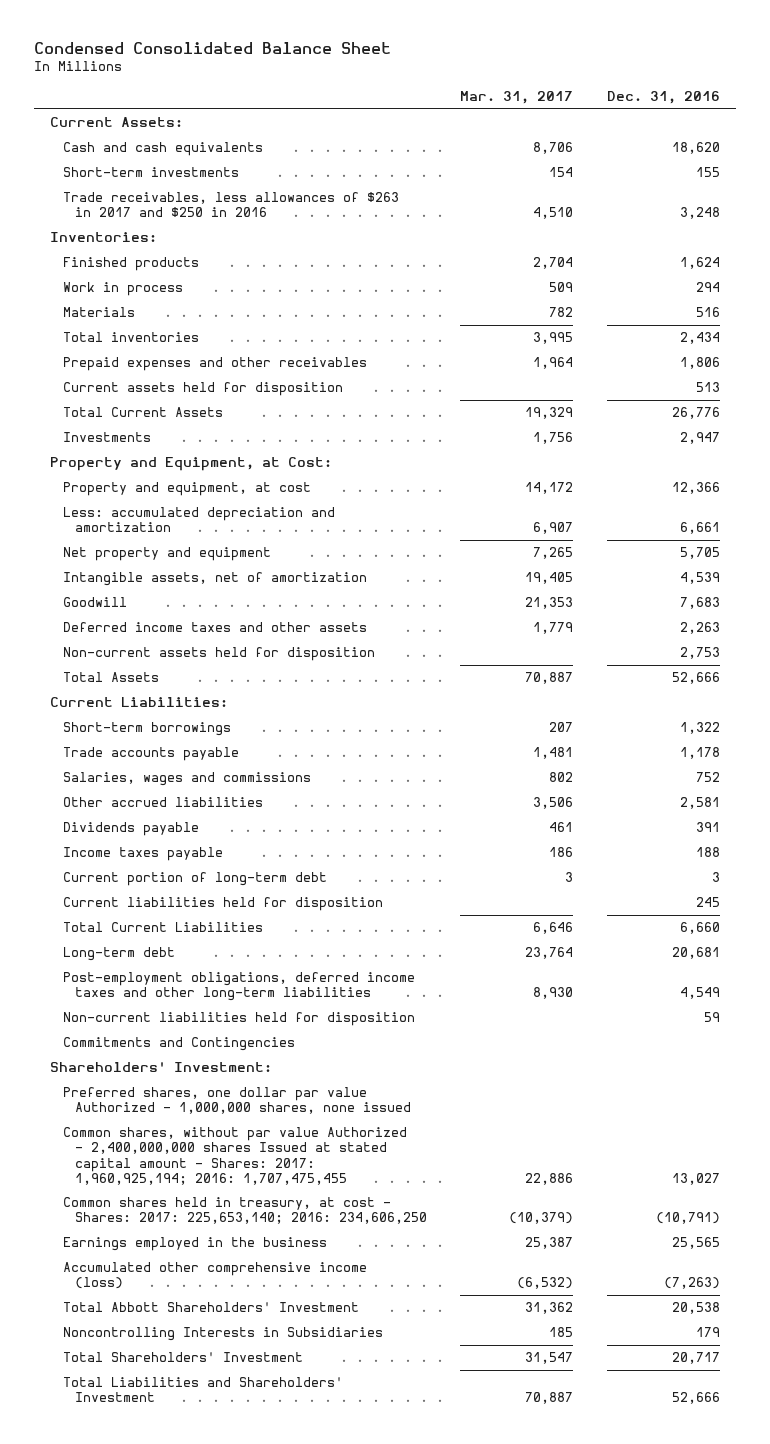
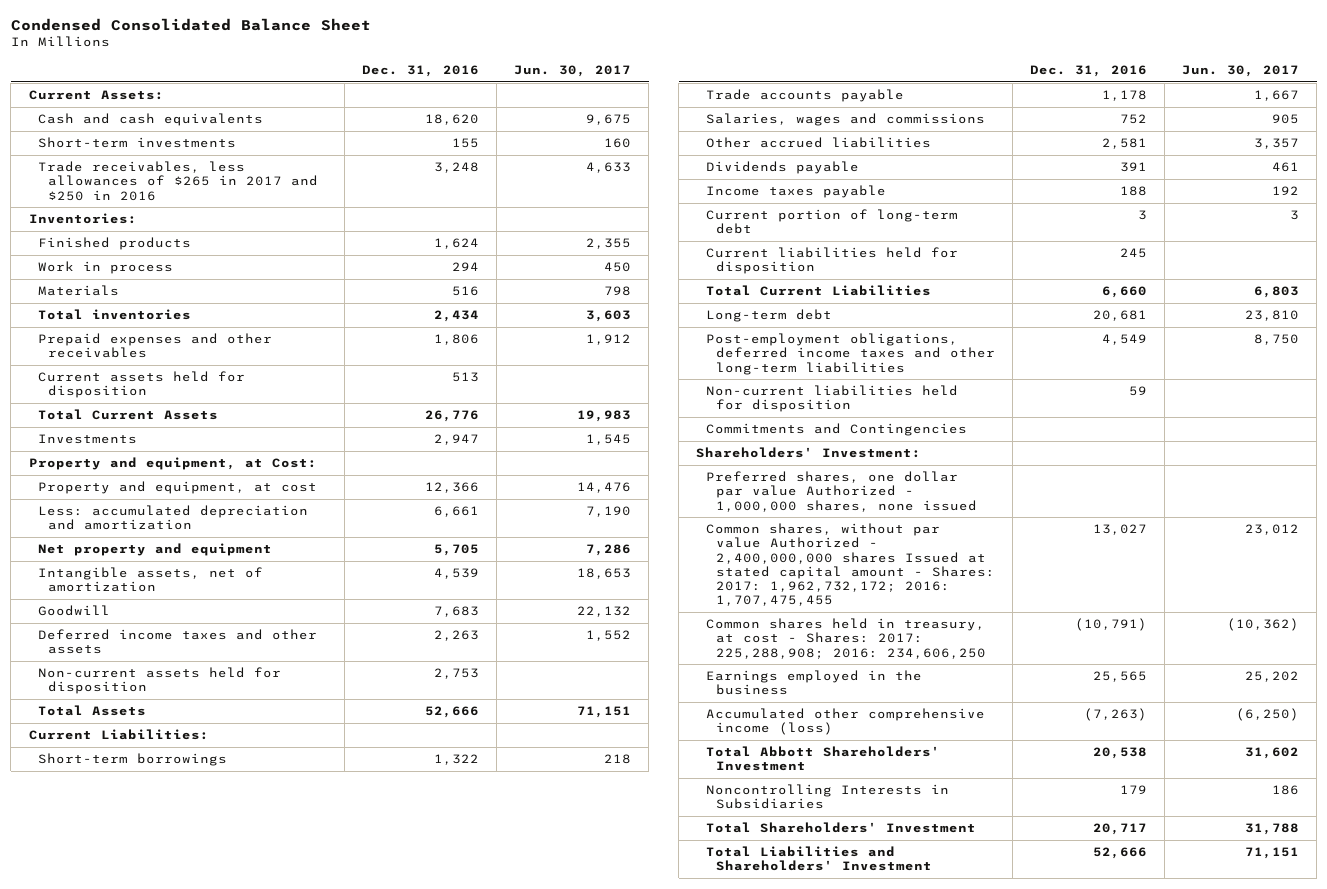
[460,91,574,105] Mar. 31, 2017 -> none
none -> [514,65,632,78] Jun. 30, 2017
[62,192,399,218] Trade receivables, less allowances of $263 in 2017 and $250 in 2016 -> [38,161,318,201] Trade receivables, less allowances of $265 in 2017 and $250 in 2016
[50,457,333,472] Property and Equipment, at Cost: -> [28,457,317,471] Property and equipment, at Cost:
[62,1127,407,1185] Common shares, without par value Authorized - 2,400,000,000 shares Issued at stated capital amount - Shares: 2017: 1,960,925,194; 2016: 1,707,475,455 -> [706,523,995,607] Common shares, without par value Authorized - 2,400,000,000 shares Issued at stated capital amount - Shares: 2017: 1,962,732,172; 2016: 1,707,475,455
[62,1197,428,1225] Common shares held in treasury, at cost - Shares: 2017: 225,653,140; 2016: 234,606,250 -> [706,618,986,659] Common shares held in treasury, at cost - Shares: 2017: 225,288,908; 2016: 234,606,250

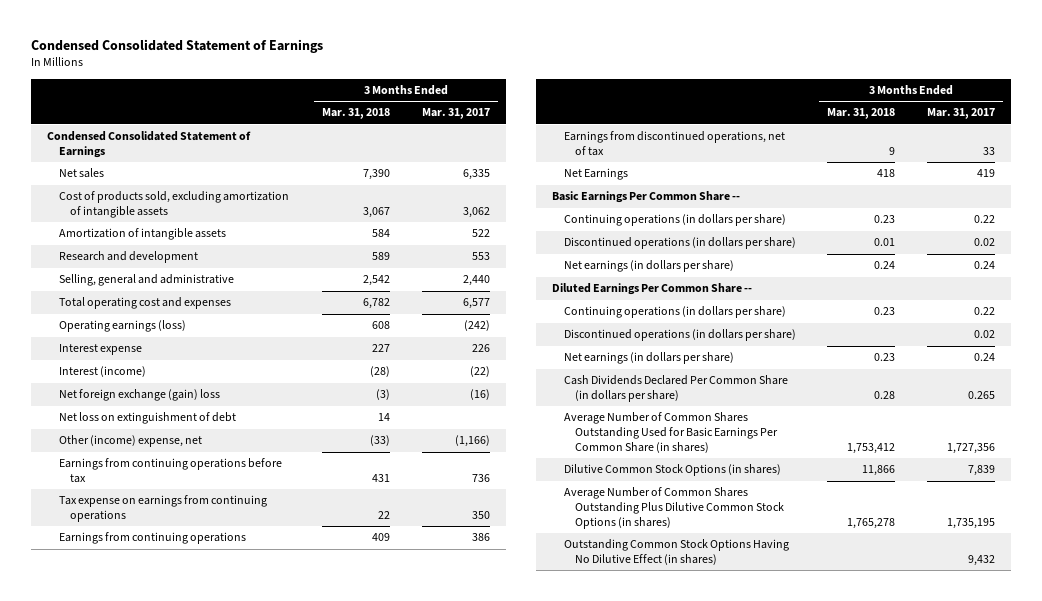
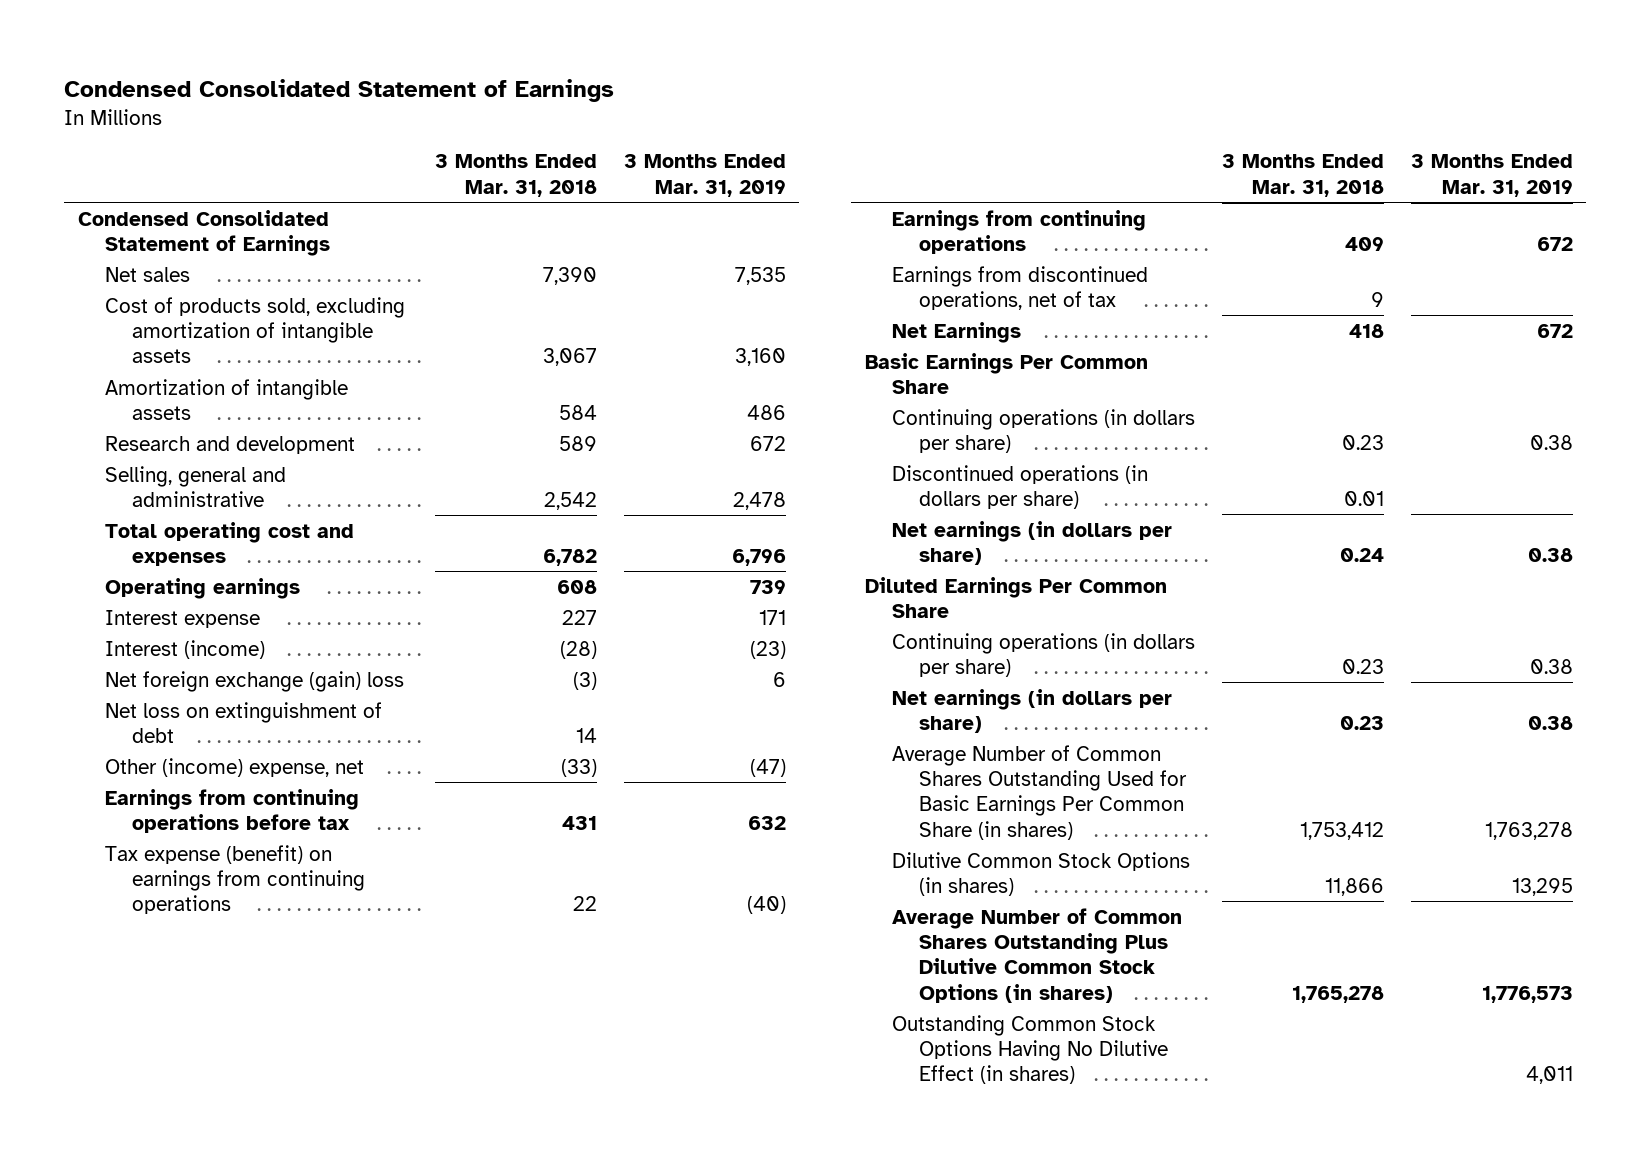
[422,108,491,120] Mar. 31, 2017 -> none
none -> [623,154,786,197] 3 Months Ended Mar. 31, 2019
[58,320,186,333] Operating earnings (loss) -> [104,577,300,599] Operating earnings
[58,495,267,522] Tax expense on earnings from continuing operations -> [104,844,365,915] Tax expense (benefit) on earnings from continuing operations
[552,191,741,204] Basic Earnings Per Common Share -- -> [864,352,1148,395] Basic Earnings Per Common Share
[552,283,753,296] Diluted Earnings Per Common Share -- -> [864,576,1167,619] Diluted Earnings Per Common Share
[563,329,796,342] Discontinued operations (in dollars per share) -> none
[563,375,788,402] Cash Dividends Declared Per Common Share (in dollars per share) -> none

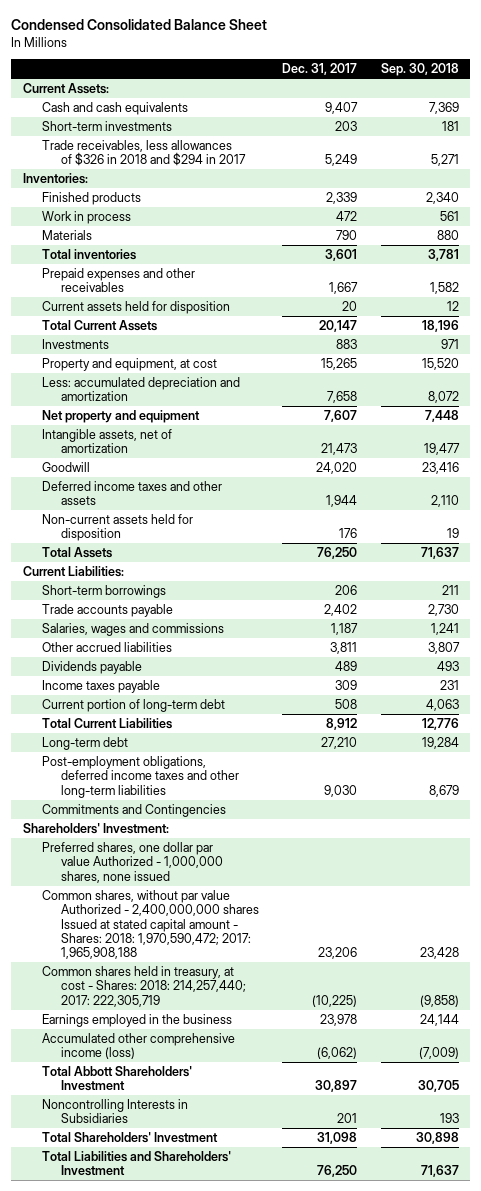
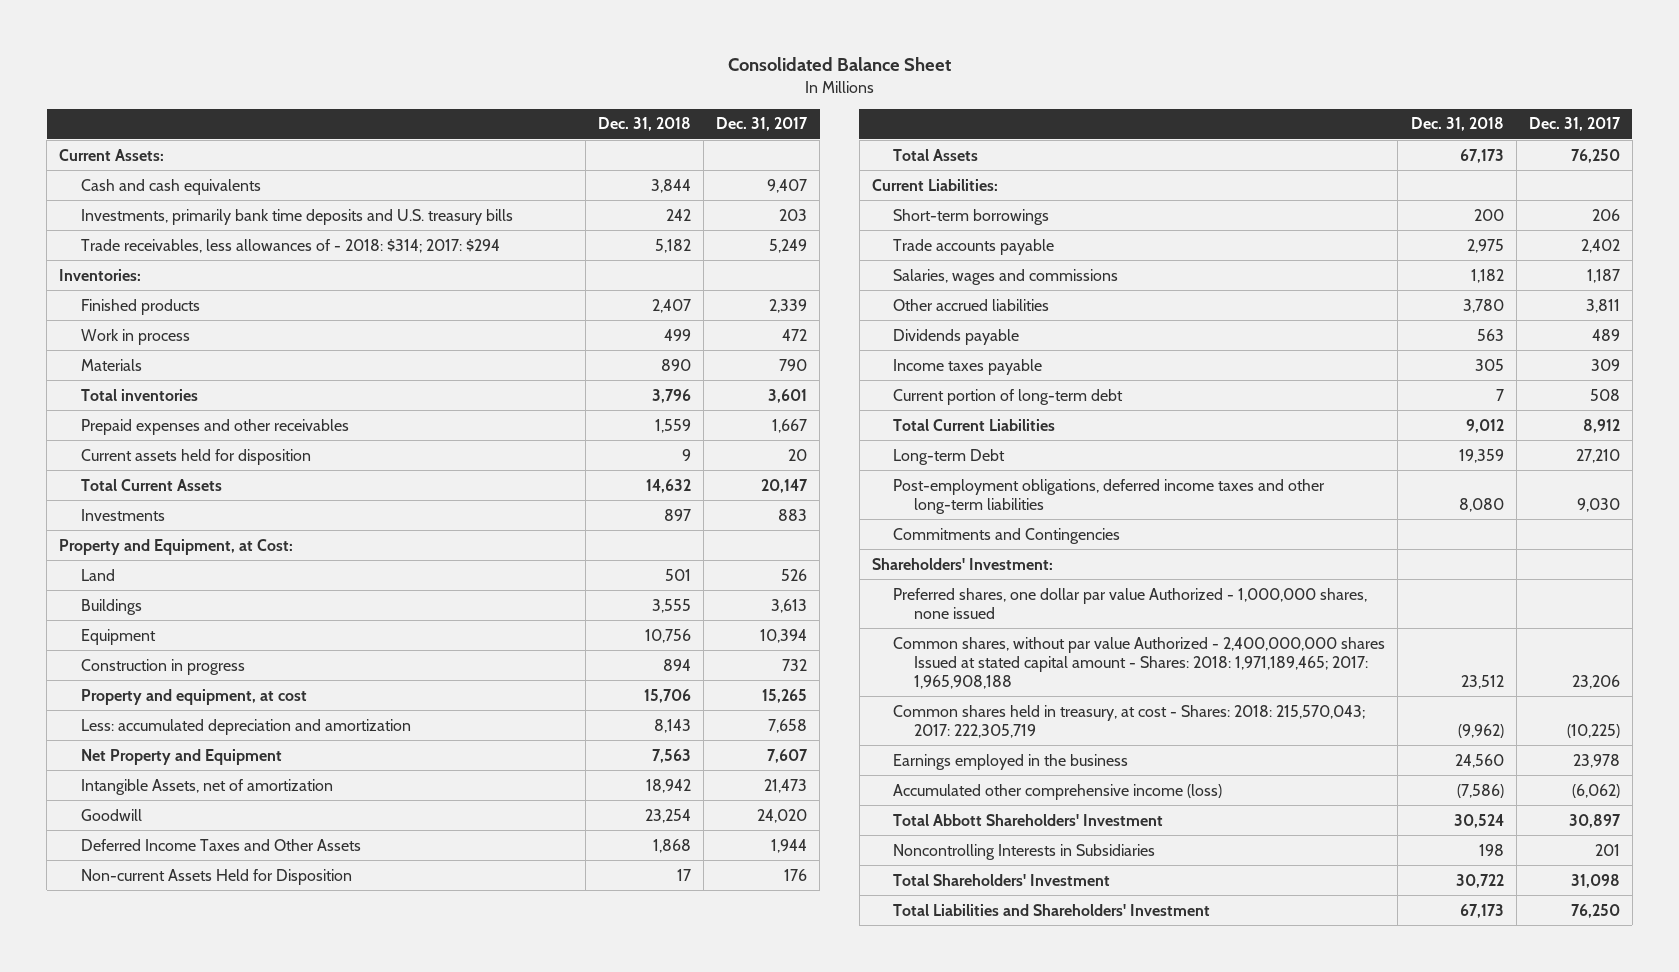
[10,19,267,31] Condensed Consolidated Balance Sheet -> [727,57,951,72] Consolidated Balance Sheet
[380,63,459,77] Sep. 30, 2018 -> none
none -> [597,117,691,132] Dec. 31, 2018
[41,121,172,132] Short-term investments -> [80,208,513,225] Investments, primarily bank time deposits and U.S. treasury bills
[41,140,246,167] Trade receivables, less allowances of $326 in 2018 and $294 in 2017 -> [80,238,500,253] Trade receivables, less allowances of - 2018: $314; 2017: $294
none -> [59,538,294,555] Property and Equipment, at Cost:
none -> [80,568,115,581] Land
none -> [80,598,142,615] Buildings
none -> [80,628,156,645] Equipment
none -> [80,658,245,675] Construction in progress
[41,410,200,424] Net property and equipment -> [80,748,282,765] Net Property and Equipment
[41,429,172,454] Intangible assets, net of amortization -> [80,778,333,795] Intangible Assets, net of amortization
[41,481,222,506] Deferred income taxes and other assets -> [80,838,361,851] Deferred Income Taxes and Other Assets
[41,514,193,542] Non-current assets held for disposition -> [80,868,352,885] Non-current Assets Held for Disposition
[41,737,128,751] Long-term debt -> [893,448,1006,465] Long-term Debt
[41,890,259,960] Common shares, without par value Authorized - 2,400,000,000 shares Issued at stated capital amount - Shares: 2018: 1,970,590,472; 2017: 1,965,908,188 -> [893,636,1386,689] Common shares, without par value Authorized - 2,400,000,000 shares Issued at stated capital amount - Shares: 2018: 1,971,189,465; 2017: 1,965,908,188
[41,966,246,1007] Common shares held in treasury, at cost - Shares: 2018: 214,257,440; 2017: 222,305,719 -> [893,704,1366,738] Common shares held in treasury, at cost - Shares: 2018: 215,570,043; 2017: 222,305,719

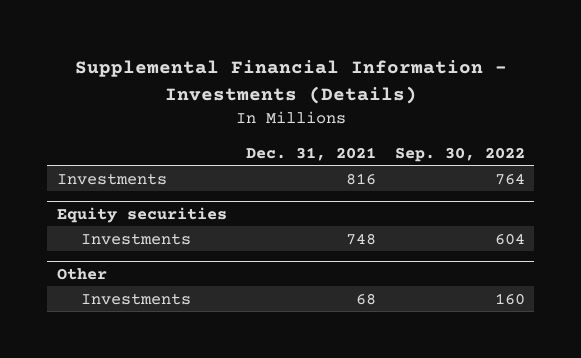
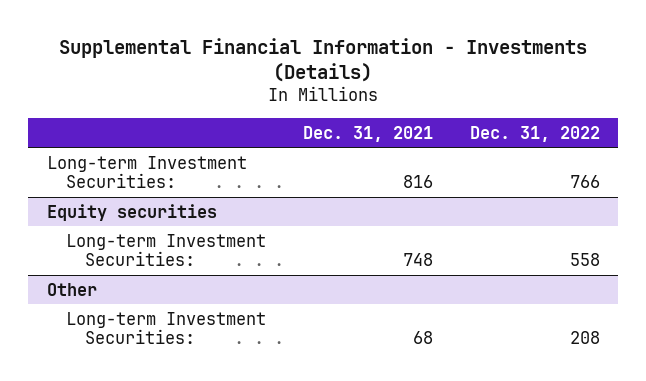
[394,146,525,162] Sep. 30, 2022 -> none
none -> [469,125,600,142] Dec. 31, 2022
[56,172,167,185] Investments -> [46,155,247,189] Long-term Investment Securities:
[80,232,191,245] Investments -> [65,233,266,267] Long-term Investment Securities:
[80,292,191,305] Investments -> [65,311,266,345] Long-term Investment Securities:

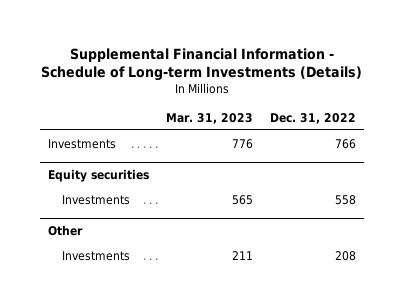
[59,37,588,83] Supplemental Financial Information - Investments (Details) -> [41,47,363,82] Supplemental Financial Information - Schedule of Long-term Investments (Details)
[302,125,433,142] Dec. 31, 2021 -> none
none -> [166,112,254,124] Mar. 31, 2023
[46,155,247,189] Long-term Investment Securities: -> [48,138,117,149] Investments
[65,233,266,267] Long-term Investment Securities: -> [62,194,131,205] Investments
[65,311,266,345] Long-term Investment Securities: -> [62,250,131,261] Investments

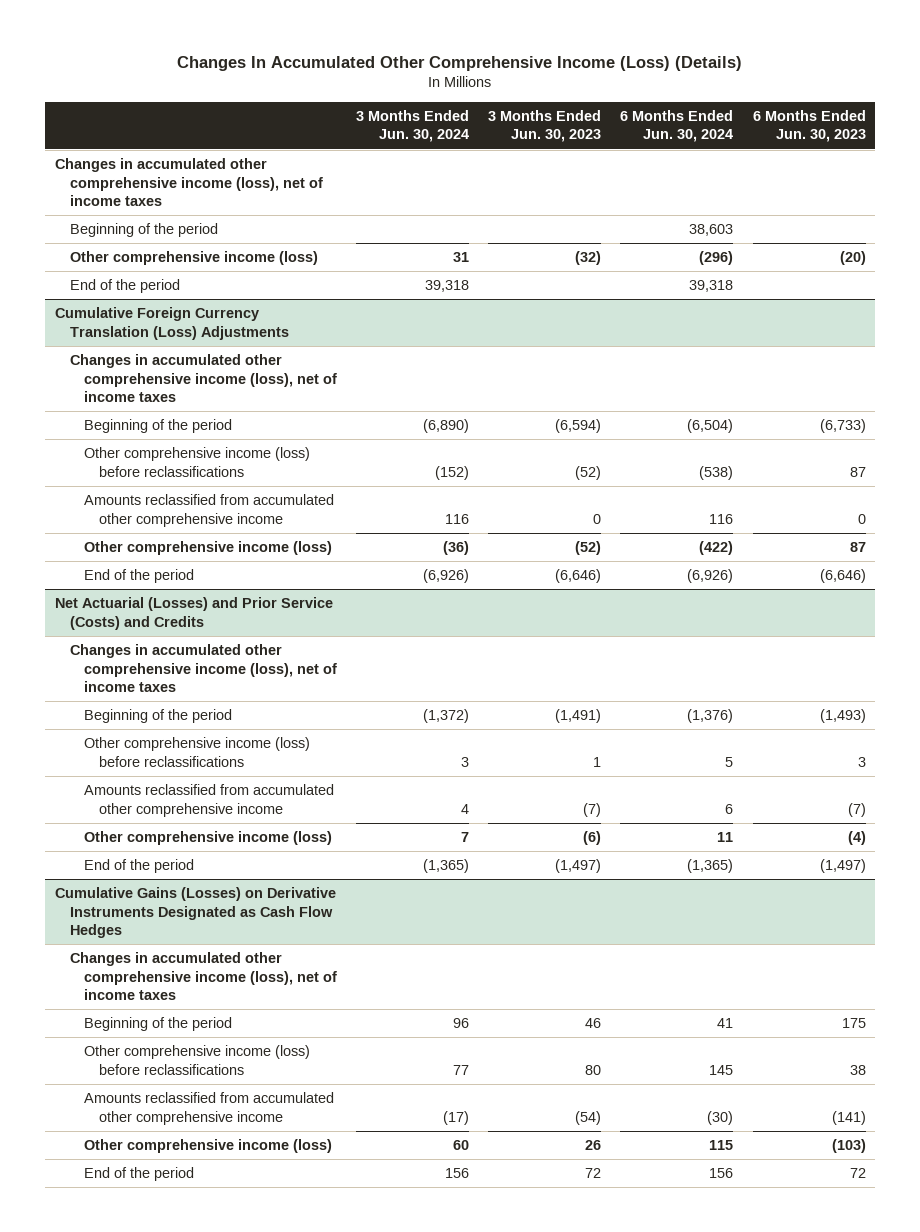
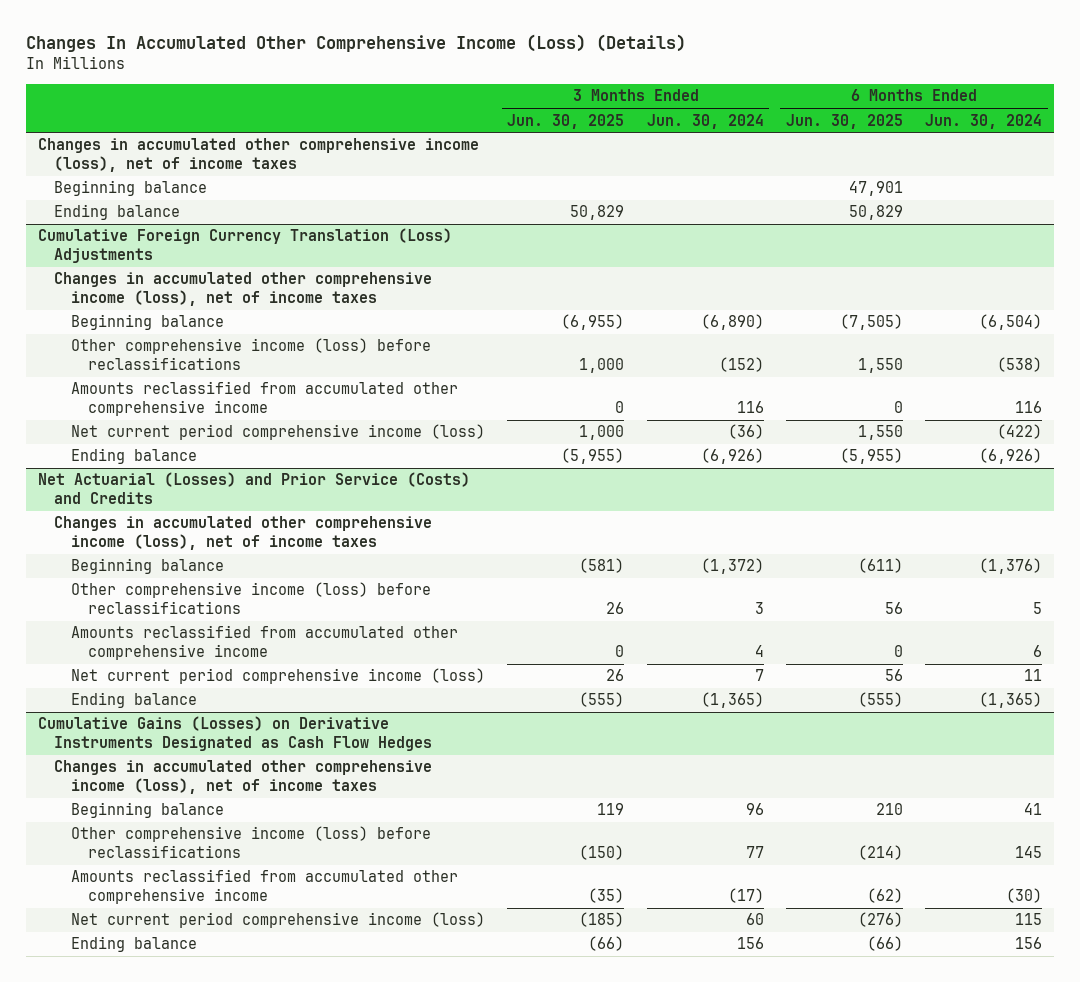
[488,109,602,143] 3 Months Ended Jun. 30, 2023 -> none
[752,109,866,143] 6 Months Ended Jun. 30, 2023 -> none
none -> [507,113,625,129] Jun. 30, 2025
none -> [786,113,904,129] Jun. 30, 2025
[69,223,218,238] Beginning of the period -> none
[69,251,318,266] Other comprehensive income (loss) -> none
[69,279,180,294] End of the period -> none
none -> [54,180,208,197] Beginning balance
none -> [54,204,181,221] Ending balance
[84,419,233,434] Beginning of the period -> [71,314,225,331] Beginning balance
[84,541,333,556] Other comprehensive income (loss) -> [71,424,486,441] Net current period comprehensive income (loss)
[84,569,195,584] End of the period -> [71,448,198,465] Ending balance
[84,709,233,724] Beginning of the period -> [71,558,225,575] Beginning balance
[84,831,333,846] Other comprehensive income (loss) -> [71,668,486,685] Net current period comprehensive income (loss)
[84,859,195,874] End of the period -> [71,692,198,709] Ending balance
[84,1017,233,1032] Beginning of the period -> [71,802,225,819] Beginning balance
[84,1139,333,1154] Other comprehensive income (loss) -> [71,912,486,929] Net current period comprehensive income (loss)
[84,1167,195,1182] End of the period -> [71,936,198,953] Ending balance

